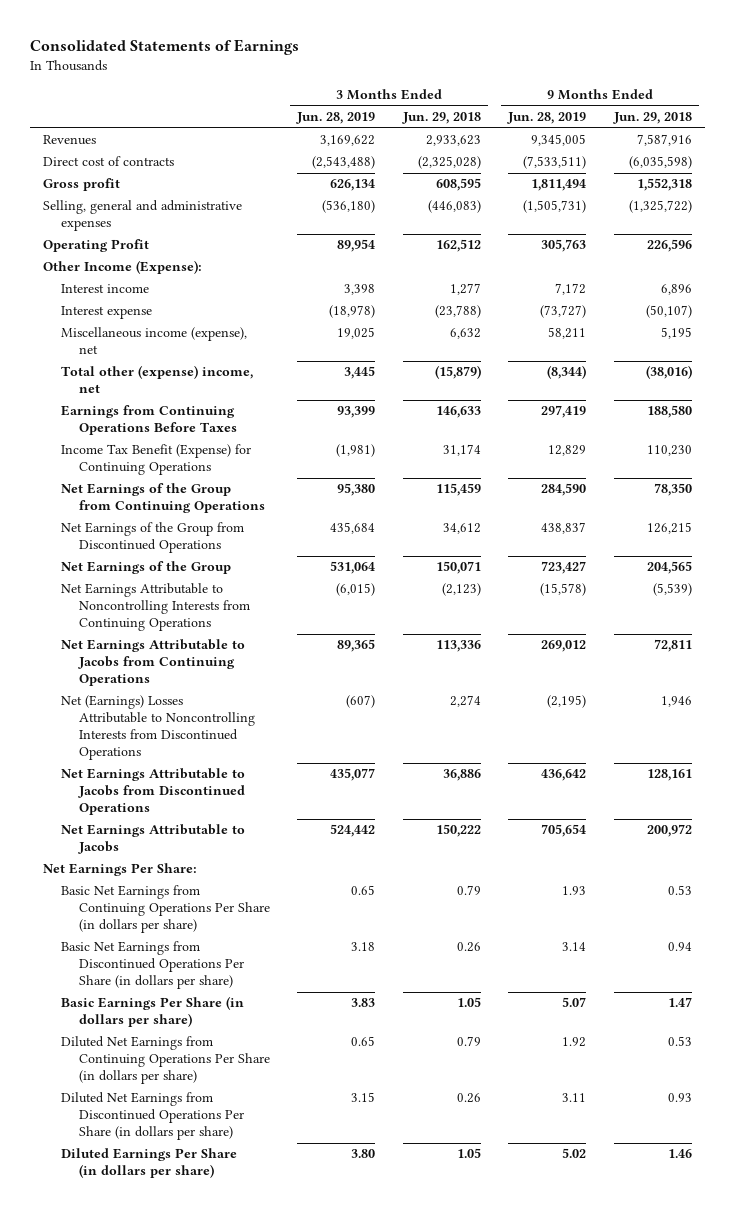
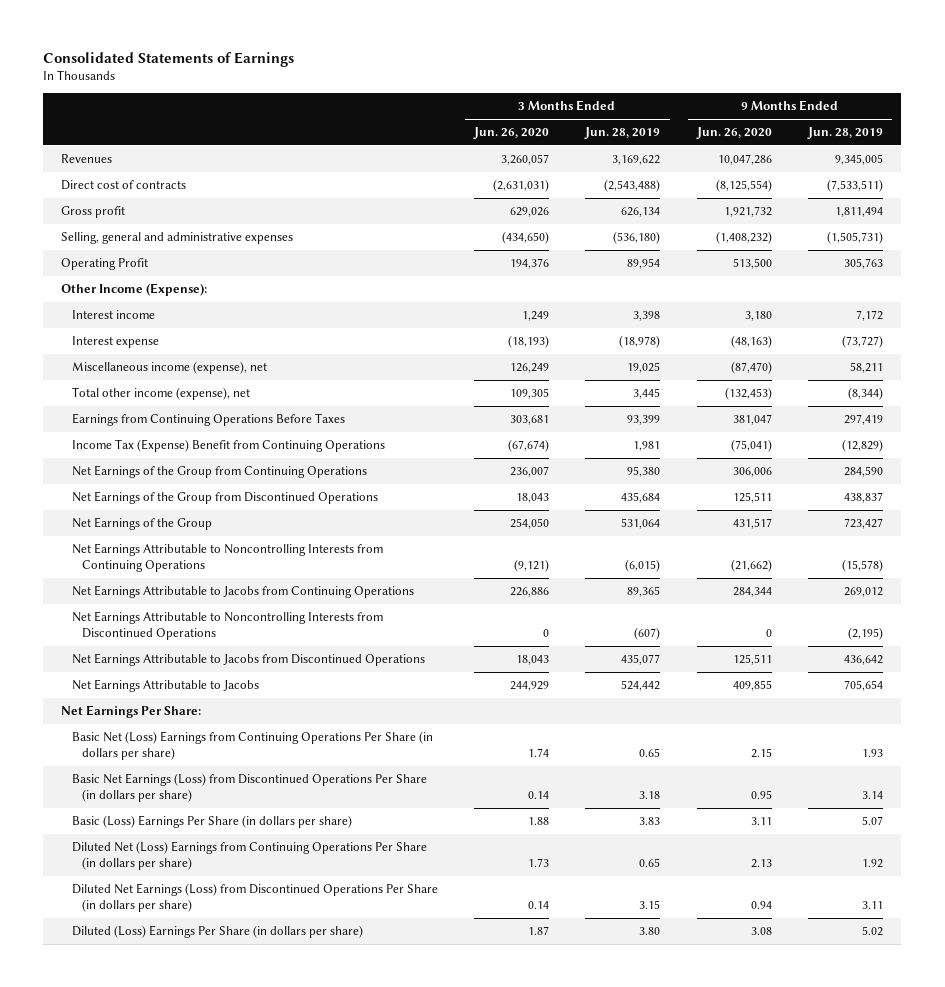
[401,112,481,125] Jun. 29, 2018 -> none
[612,112,692,125] Jun. 29, 2018 -> none
none -> [473,127,550,140] Jun. 26, 2020
none -> [695,127,772,140] Jun. 26, 2020
[61,365,254,394] Total other (expense) income, net -> [71,387,250,401] Total other income (expense), net
[61,444,252,476] Income Tax Benefit (Expense) for Continuing Operations -> [71,439,385,453] Income Tax (Expense) Benefit from Continuing Operations
[336,444,376,458] (1,981) -> [633,441,661,452] 1,981
[548,445,587,457] 12,829 -> [842,439,884,453] (12,829)
[61,695,255,761] Net (Earnings) Losses Attributable to Noncontrolling Interests from Discontinued Operations -> [71,611,383,640] Net Earnings Attributable to Noncontrolling Interests from Discontinued Operations
[61,885,270,934] Basic Net Earnings from Continuing Operations Per Share (in dollars per share) -> [71,731,433,760] Basic Net (Loss) Earnings from Continuing Operations Per Share (in dollars per share)
[61,941,244,990] Basic Net Earnings from Discontinued Operations Per Share (in dollars per share) -> [71,773,427,802] Basic Net Earnings (Loss) from Discontinued Operations Per Share (in dollars per share)
[61,996,245,1028] Basic Earnings Per Share (in dollars per share) -> [71,815,352,829] Basic (Loss) Earnings Per Share (in dollars per share)
[61,1036,270,1085] Diluted Net Earnings from Continuing Operations Per Share (in dollars per share) -> [71,841,427,870] Diluted Net (Loss) Earnings from Continuing Operations Per Share (in dollars per share)
[61,1092,244,1141] Diluted Net Earnings from Discontinued Operations Per Share (in dollars per share) -> [71,883,438,912] Diluted Net Earnings (Loss) from Discontinued Operations Per Share (in dollars per share)
[61,1148,238,1179] Diluted Earnings Per Share (in dollars per share) -> [71,925,363,939] Diluted (Loss) Earnings Per Share (in dollars per share)

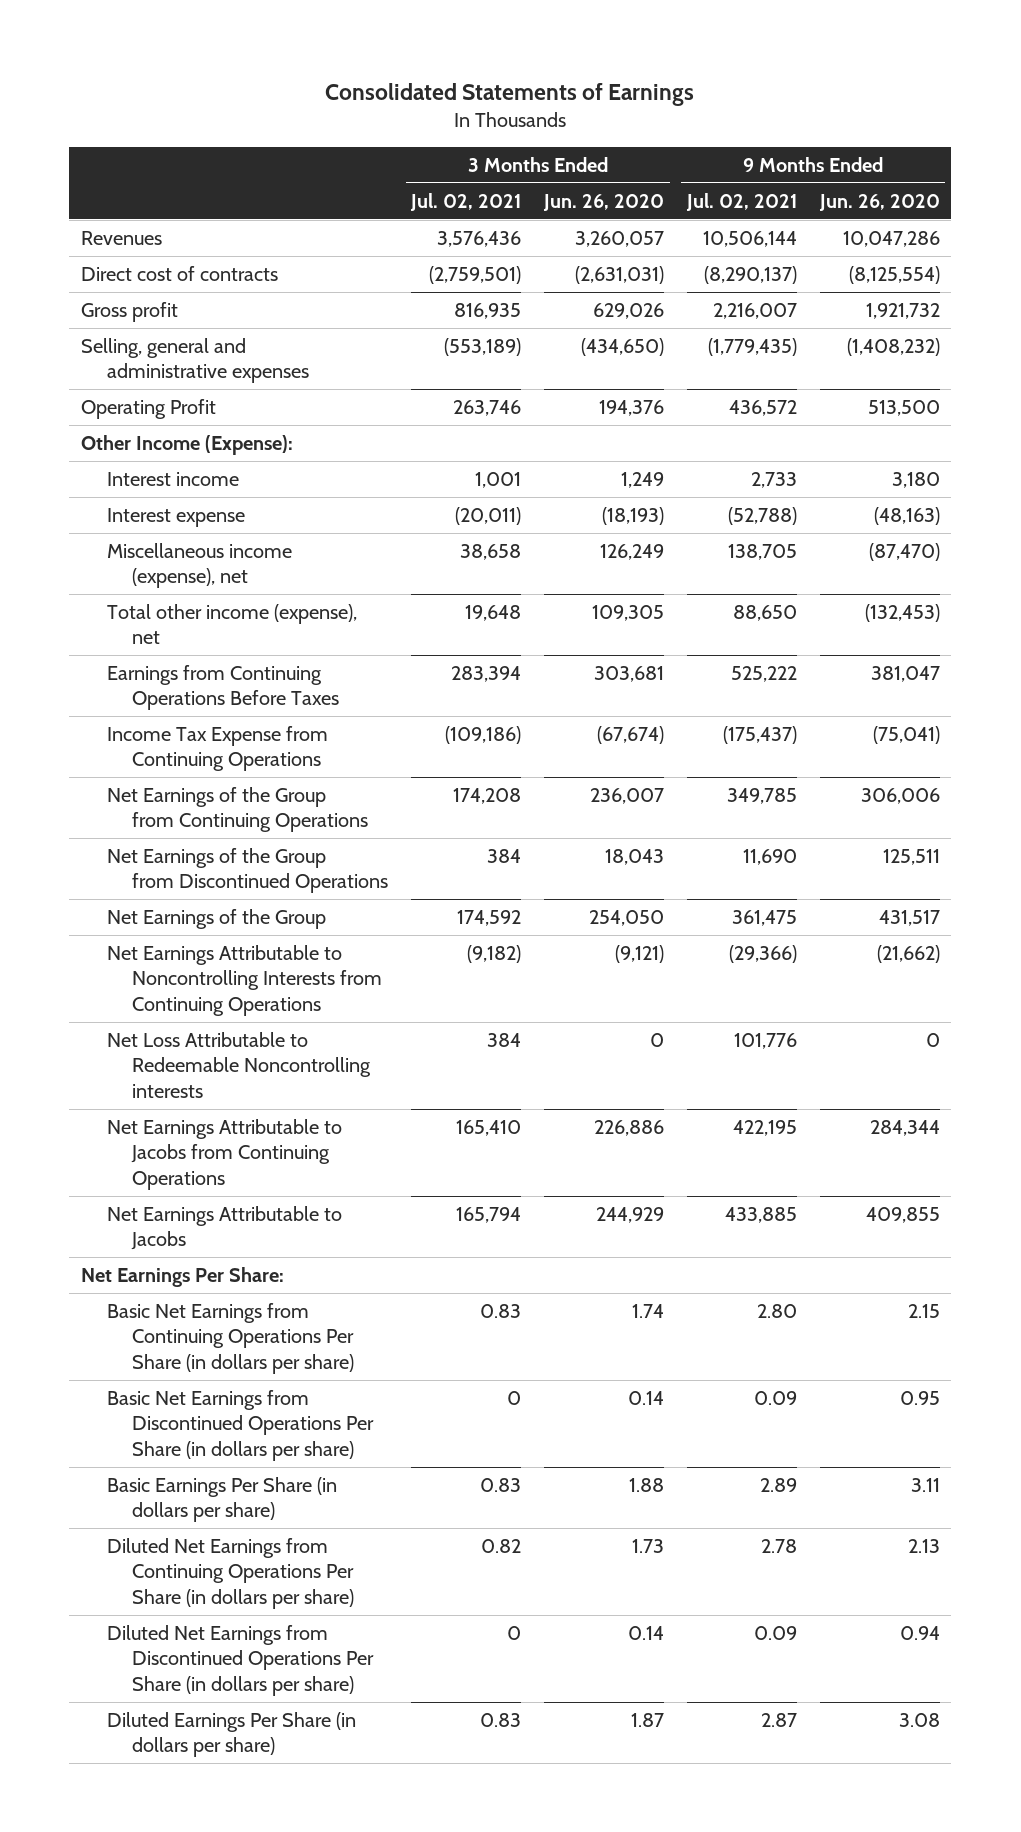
[584,127,661,140] Jun. 28, 2019 -> none
[807,127,884,140] Jun. 28, 2019 -> none
none -> [410,192,522,211] Jul. 02, 2021
none -> [685,192,797,211] Jul. 02, 2021
[71,439,385,453] Income Tax (Expense) Benefit from Continuing Operations -> [106,725,328,772] Income Tax Expense from Continuing Operations
none -> [106,1031,372,1099] Net Loss Attributable to Redeemable Noncontrolling interests
[71,611,383,640] Net Earnings Attributable to Noncontrolling Interests from Discontinued Operations -> none
[71,653,425,667] Net Earnings Attributable to Jacobs from Discontinued Operations -> none
[71,731,433,760] Basic Net (Loss) Earnings from Continuing Operations Per Share (in dollars per share) -> [106,1302,355,1375] Basic Net Earnings from Continuing Operations Per Share (in dollars per share)
[71,773,427,802] Basic Net Earnings (Loss) from Discontinued Operations Per Share (in dollars per share) -> [106,1389,375,1462] Basic Net Earnings from Discontinued Operations Per Share (in dollars per share)
[71,815,352,829] Basic (Loss) Earnings Per Share (in dollars per share) -> [106,1476,337,1523] Basic Earnings Per Share (in dollars per share)
[71,841,427,870] Diluted Net (Loss) Earnings from Continuing Operations Per Share (in dollars per share) -> [106,1537,355,1610] Diluted Net Earnings from Continuing Operations Per Share (in dollars per share)
[71,883,438,912] Diluted Net Earnings (Loss) from Discontinued Operations Per Share (in dollars per share) -> [106,1624,375,1697] Diluted Net Earnings from Discontinued Operations Per Share (in dollars per share)
[71,925,363,939] Diluted (Loss) Earnings Per Share (in dollars per share) -> [106,1711,356,1758] Diluted Earnings Per Share (in dollars per share)

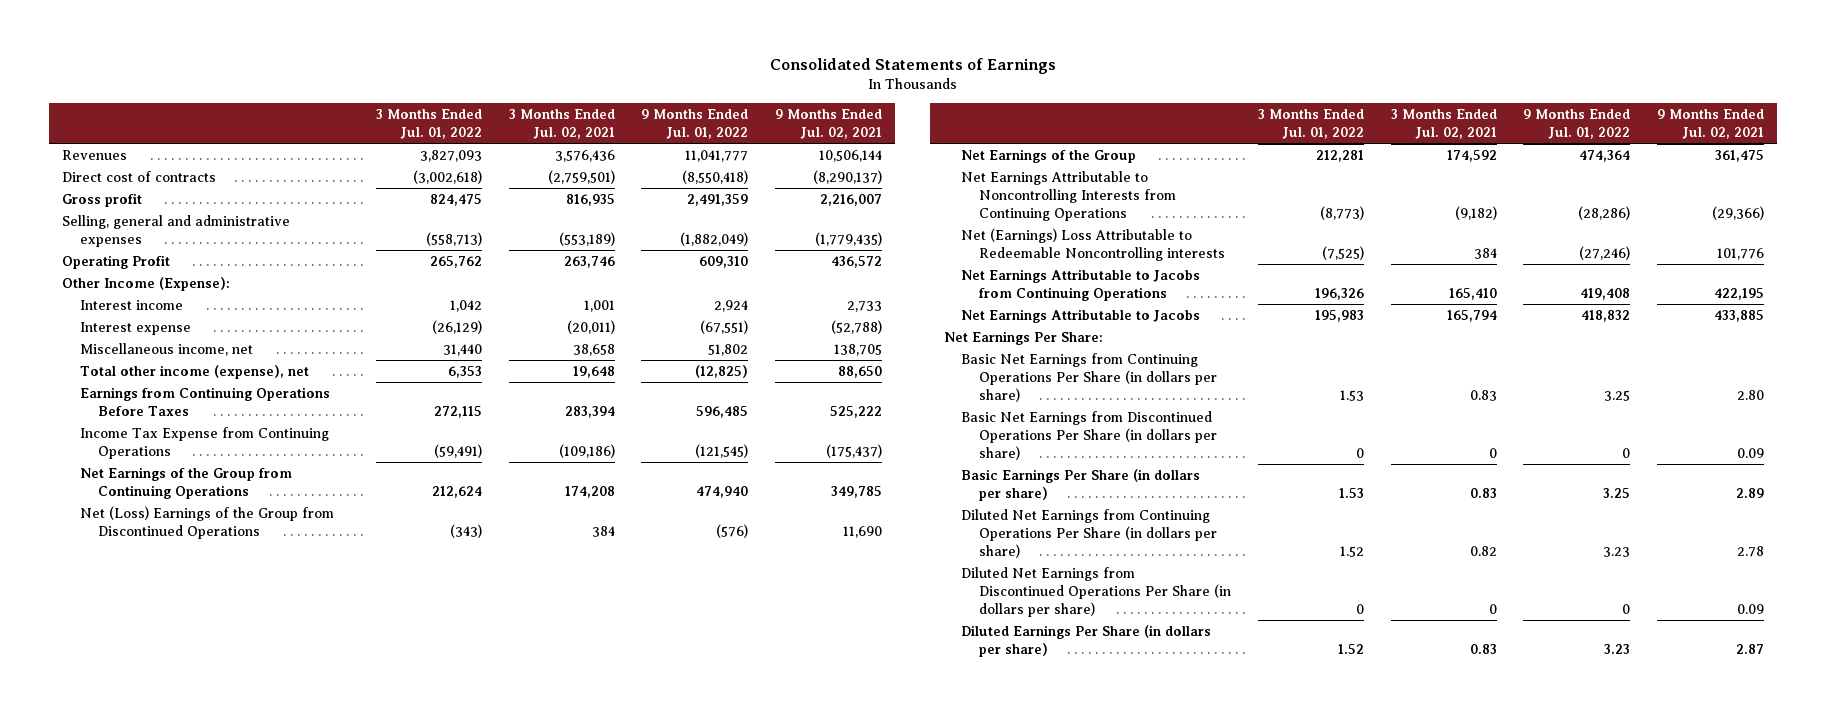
[543,193,665,211] Jun. 26, 2020 -> none
[818,193,940,211] Jun. 26, 2020 -> none
none -> [376,109,483,140] 3 Months Ended Jul. 01, 2022
none -> [641,109,749,140] 9 Months Ended Jul. 01, 2022
[106,542,292,589] Miscellaneous income (expense), net -> [79,342,253,356] Miscellaneous income, net
[106,847,389,894] Net Earnings of the Group from Discontinued Operations -> [79,505,334,539] Net (Loss) Earnings of the Group from Discontinued Operations
[106,1031,372,1099] Net Loss Attributable to Redeemable Noncontrolling interests -> [961,227,1226,261] Net (Earnings) Loss Attributable to Redeemable Noncontrolling interests

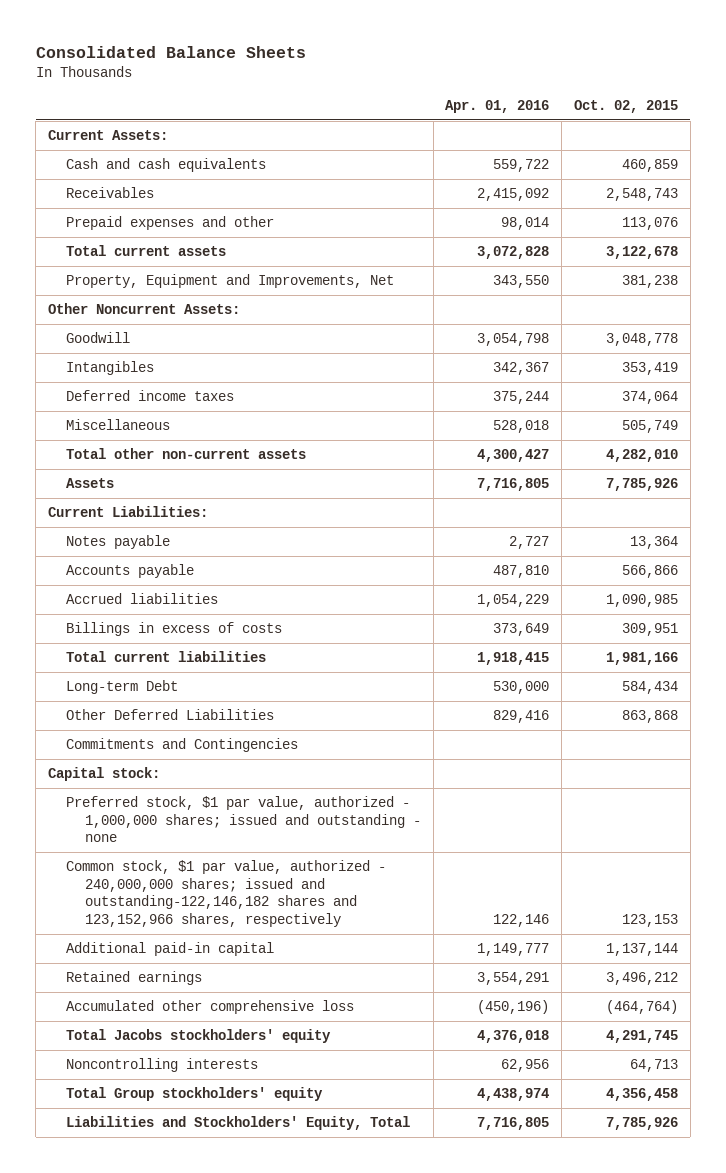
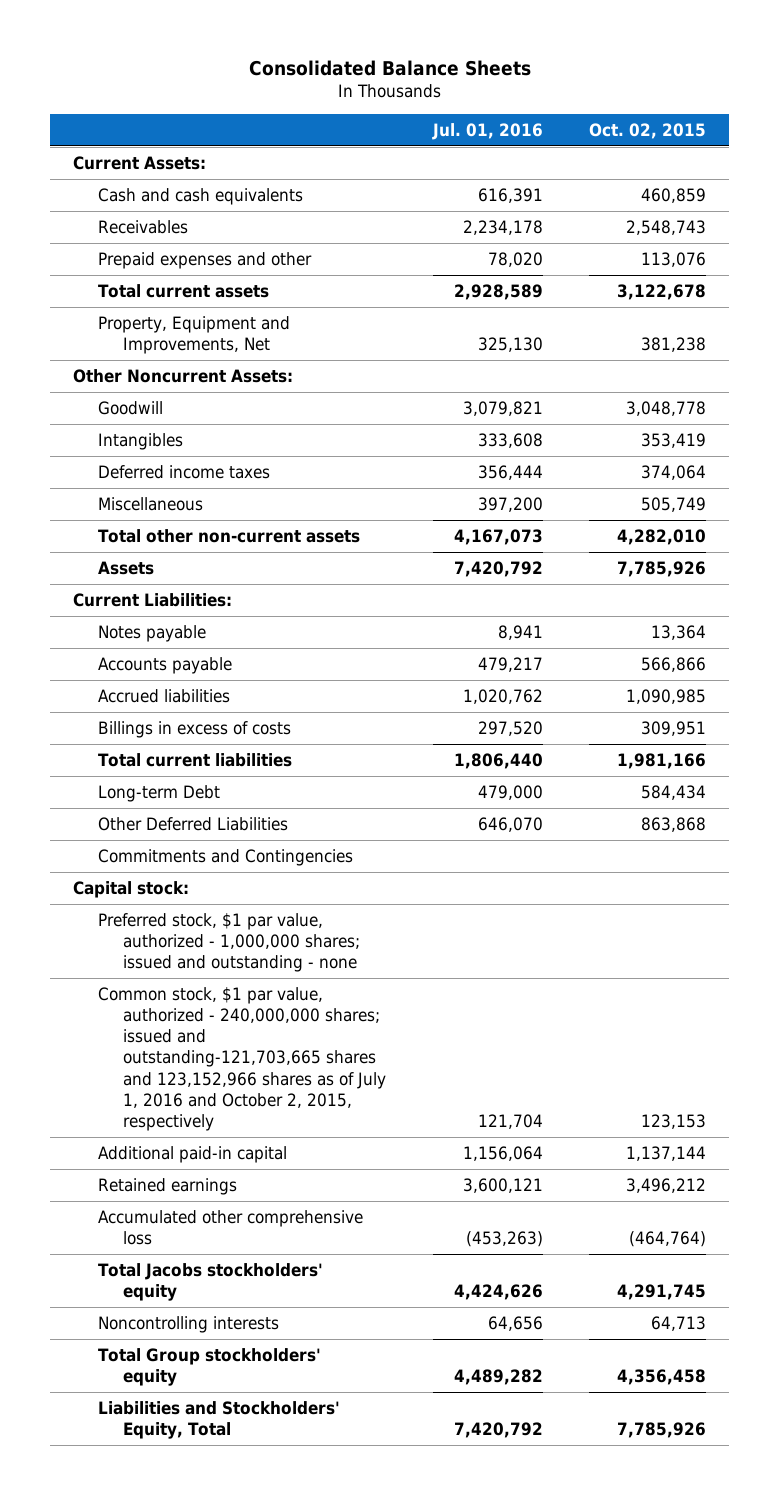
[445,100,550,114] Apr. 01, 2016 -> none
none -> [431,122,543,140] Jul. 01, 2016
[66,860,387,927] Common stock, $1 par value, authorized - 240,000,000 shares; issued and outstanding-122,146,182 shares and 123,152,966 shares, respectively -> [98,987,387,1131] Common stock, $1 par value, authorized - 240,000,000 shares; issued and outstanding-121,703,665 shares and 123,152,966 shares as of July 1, 2016 and October 2, 2015, respectively

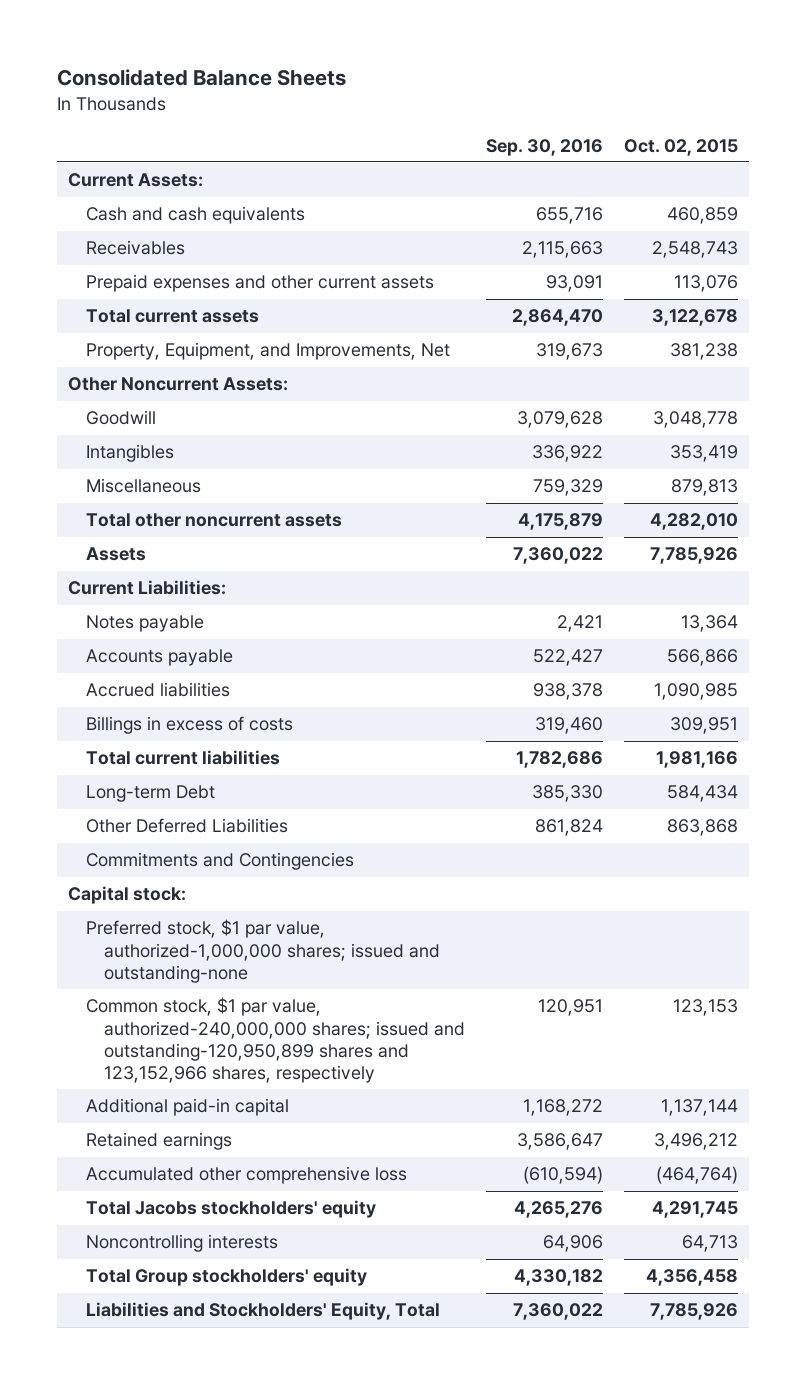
[431,122,543,140] Jul. 01, 2016 -> none
none -> [486,138,604,156] Sep. 30, 2016
[98,252,313,270] Prepaid expenses and other -> [85,274,434,293] Prepaid expenses and other current assets
[98,316,291,355] Property, Equipment and Improvements, Net -> [85,342,450,361] Property, Equipment, and Improvements, Net
[98,465,271,480] Deferred income taxes -> none
[640,497,706,513] 505,749 -> [671,479,739,497] 879,813
[98,529,361,544] Total other non-current assets -> [85,513,342,528] Total other noncurrent assets
[98,913,361,973] Preferred stock, $1 par value, authorized - 1,000,000 shares; issued and outstanding - none -> [85,919,441,983] Preferred stock, $1 par value, authorized-1,000,000 shares; issued and outstanding-none
[98,987,387,1131] Common stock, $1 par value, authorized - 240,000,000 shares; issued and outstanding-121,703,665 shares and 123,152,966 shares as of July 1, 2016 and October 2, 2015, respectively -> [85,997,466,1083] Common stock, $1 par value, authorized-240,000,000 shares; issued and outstanding-120,950,899 shares and 123,152,966 shares, respectively

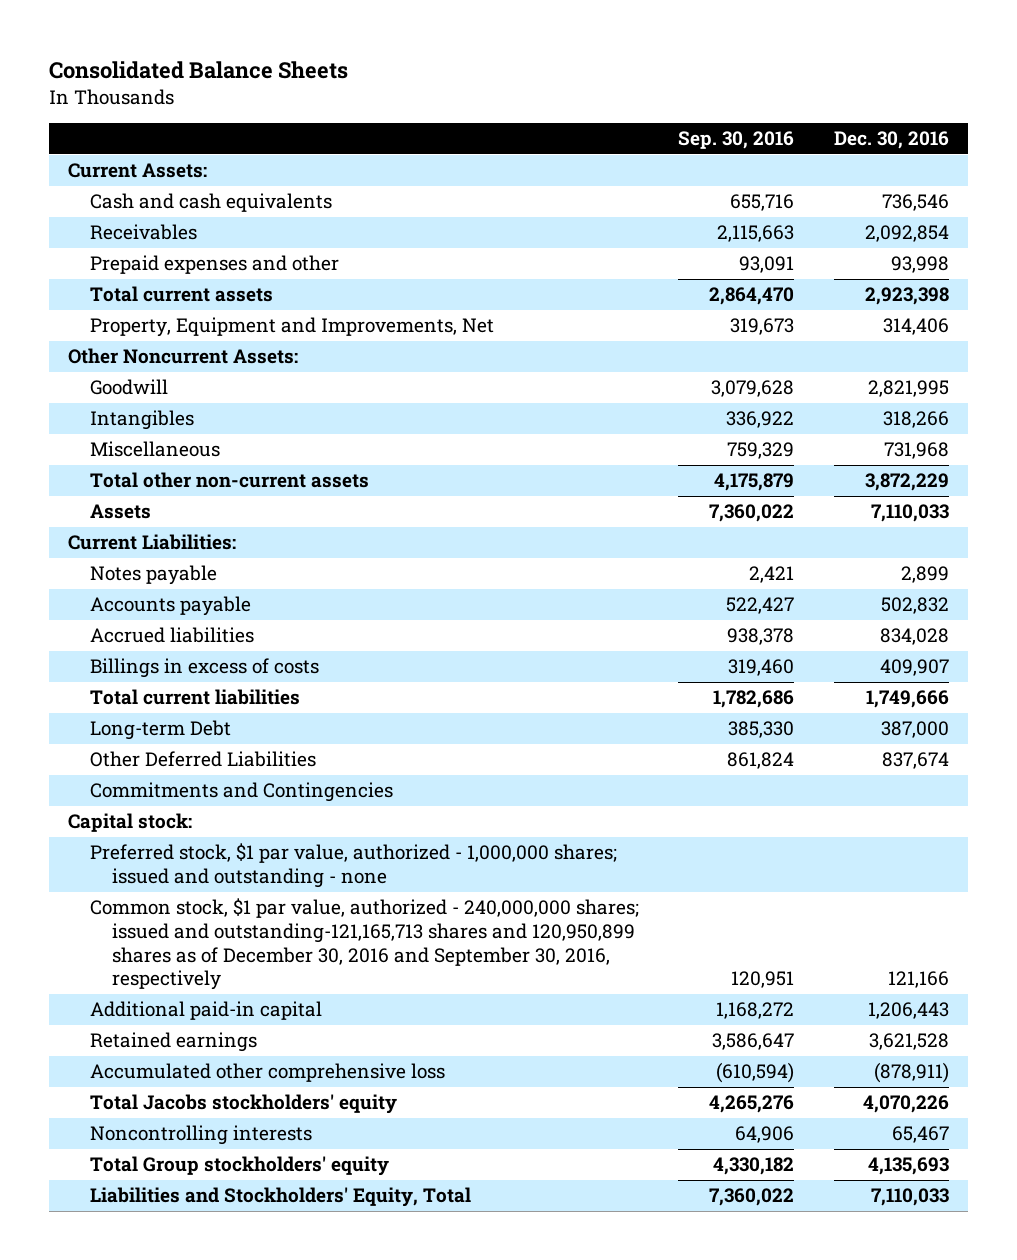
[624,138,739,156] Oct. 02, 2015 -> none
none -> [833,131,949,150] Dec. 30, 2016
[85,274,434,293] Prepaid expenses and other current assets -> [90,255,340,275] Prepaid expenses and other
[85,342,450,361] Property, Equipment, and Improvements, Net -> [90,317,495,338] Property, Equipment and Improvements, Net
[85,513,342,528] Total other noncurrent assets -> [90,472,370,489] Total other non-current assets
[85,919,441,983] Preferred stock, $1 par value, authorized-1,000,000 shares; issued and outstanding-none -> [90,843,618,889] Preferred stock, $1 par value, authorized - 1,000,000 shares; issued and outstanding - none
[85,997,466,1083] Common stock, $1 par value, authorized-240,000,000 shares; issued and outstanding-120,950,899 shares and 123,152,966 shares, respectively -> [90,898,640,991] Common stock, $1 par value, authorized - 240,000,000 shares; issued and outstanding-121,165,713 shares and 120,950,899 shares as of December 30, 2016 and September 30, 2016, respectively

